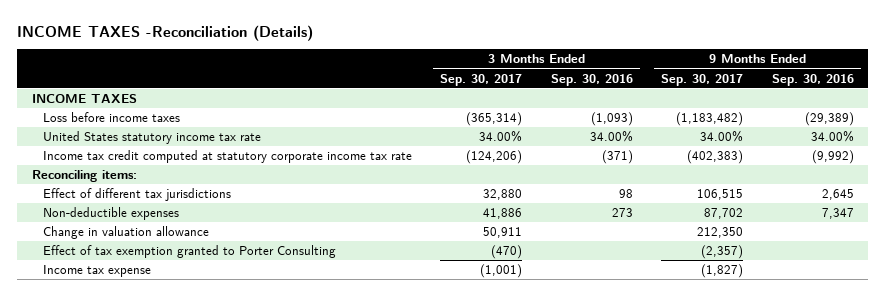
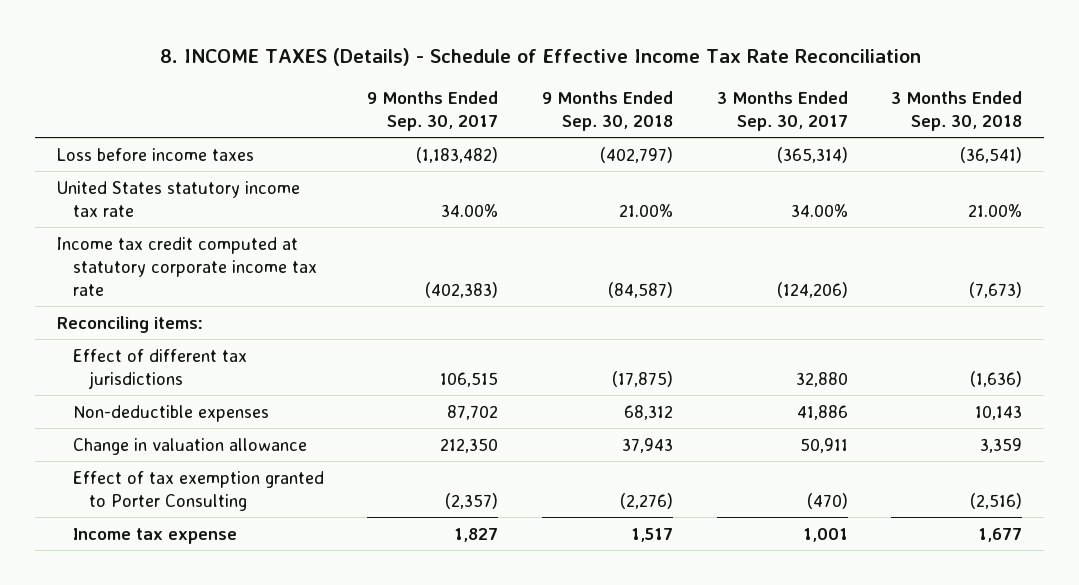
[17,24,314,41] INCOME TAXES -Reconciliation (Details) -> [159,47,921,66] 8. INCOME TAXES (Details) - Schedule of Effective Income Tax Rate Reconciliation
[550,73,633,86] Sep. 30, 2016 -> none
[771,73,854,86] Sep. 30, 2016 -> none
none -> [542,90,674,131] 9 Months Ended Sep. 30, 2018
none -> [891,90,1023,131] 3 Months Ended Sep. 30, 2018
[31,93,137,104] INCOME TAXES -> none
[480,264,523,279] (1,001) -> [802,527,848,542] 1,001
[701,264,744,279] (1,827) -> [454,527,499,542] 1,827

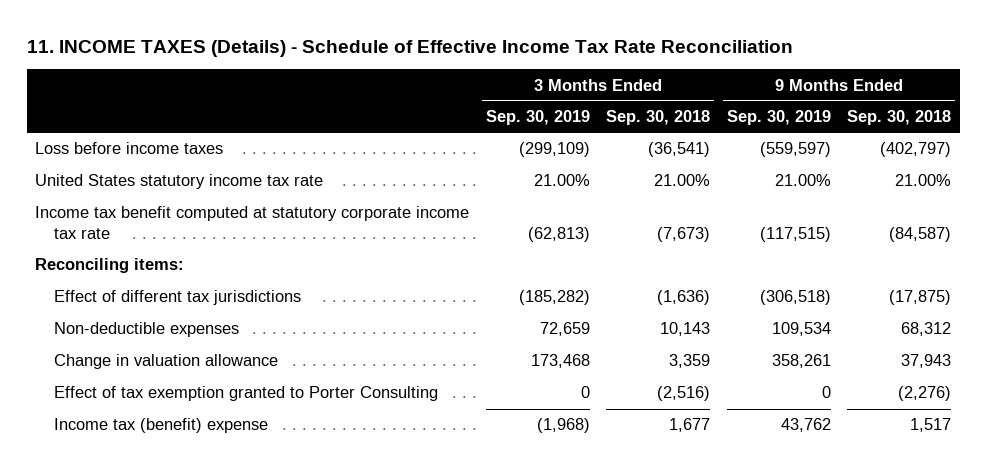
[159,47,921,66] 8. INCOME TAXES (Details) - Schedule of Effective Income Tax Rate Reconciliation -> [26,39,793,57] 11. INCOME TAXES (Details) - Schedule of Effective Income Tax Rate Reconciliation
[367,90,499,131] 9 Months Ended Sep. 30, 2017 -> none
[716,90,848,131] 3 Months Ended Sep. 30, 2017 -> none
none -> [485,110,590,126] Sep. 30, 2019
none -> [726,110,831,126] Sep. 30, 2019
[56,236,317,296] Income tax credit computed at statutory corporate income tax rate -> [35,206,470,239] Income tax benefit computed at statutory corporate income tax rate
[72,527,237,544] Income tax expense -> [53,418,268,434] Income tax (benefit) expense

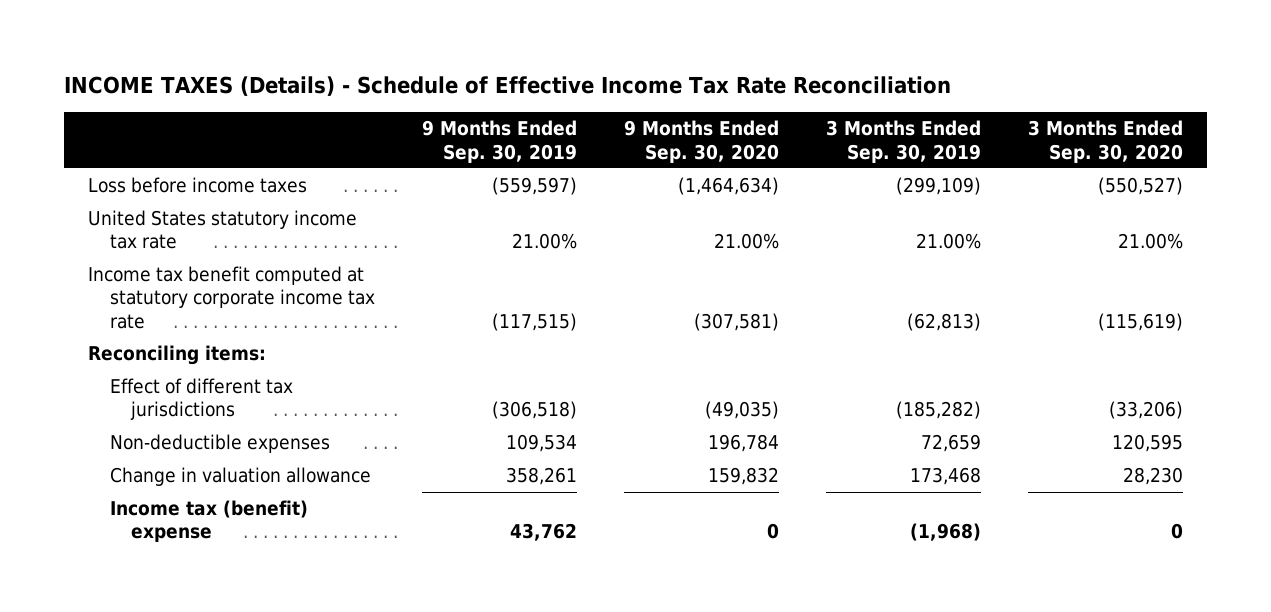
[26,39,793,57] 11. INCOME TAXES (Details) - Schedule of Effective Income Tax Rate Reconciliation -> [64,76,952,97] INCOME TAXES (Details) - Schedule of Effective Income Tax Rate Reconciliation
[606,110,711,126] Sep. 30, 2018 -> none
[847,110,952,126] Sep. 30, 2018 -> none
none -> [623,120,779,163] 9 Months Ended Sep. 30, 2020
none -> [1027,120,1183,163] 3 Months Ended Sep. 30, 2020
[53,386,438,402] Effect of tax exemption granted to Porter Consulting -> none

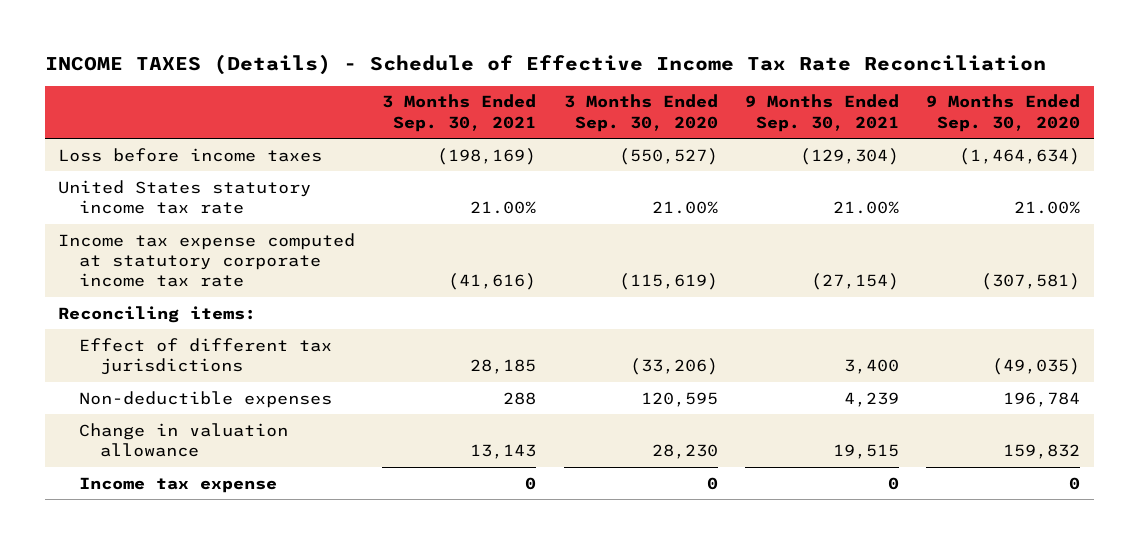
[421,120,577,163] 9 Months Ended Sep. 30, 2019 -> none
[825,120,981,163] 3 Months Ended Sep. 30, 2019 -> none
none -> [382,94,537,132] 3 Months Ended Sep. 30, 2021
none -> [744,94,899,132] 9 Months Ended Sep. 30, 2021
[87,266,375,329] Income tax benefit computed at statutory corporate income tax rate -> [58,232,356,288] Income tax expense computed at statutory corporate income tax rate
[109,500,308,543] Income tax (benefit) expense -> [79,476,278,493] Income tax expense

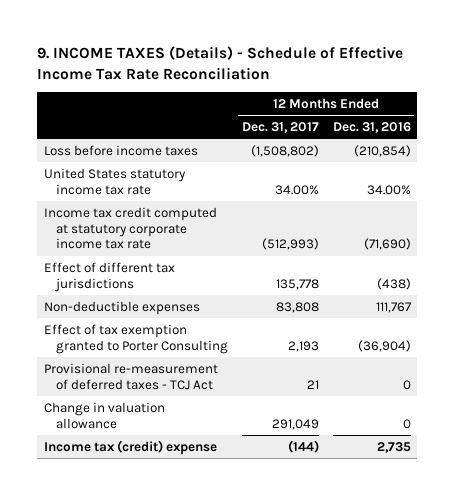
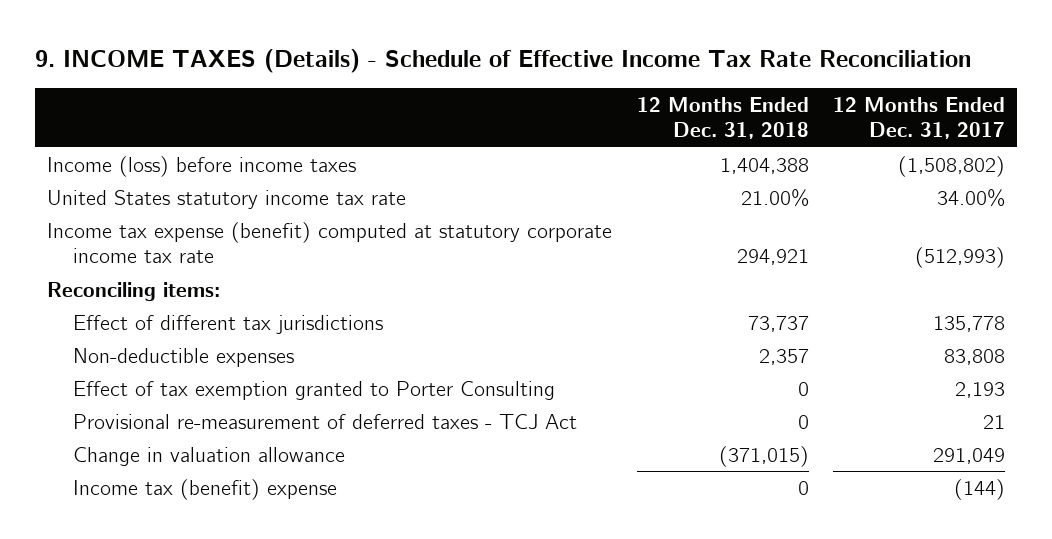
[332,122,411,134] Dec. 31, 2016 -> none
none -> [636,96,809,140] 12 Months Ended Dec. 31, 2018
[43,144,198,156] Loss before income taxes -> [47,155,357,177] Income (loss) before income taxes
[43,206,217,250] Income tax credit computed at statutory corporate income tax rate -> [47,221,613,264] Income tax expense (benefit) computed at statutory corporate income tax rate
none -> [47,281,221,301] Reconciling items:
[43,439,217,455] Income tax (credit) expense -> [72,478,337,500] Income tax (benefit) expense

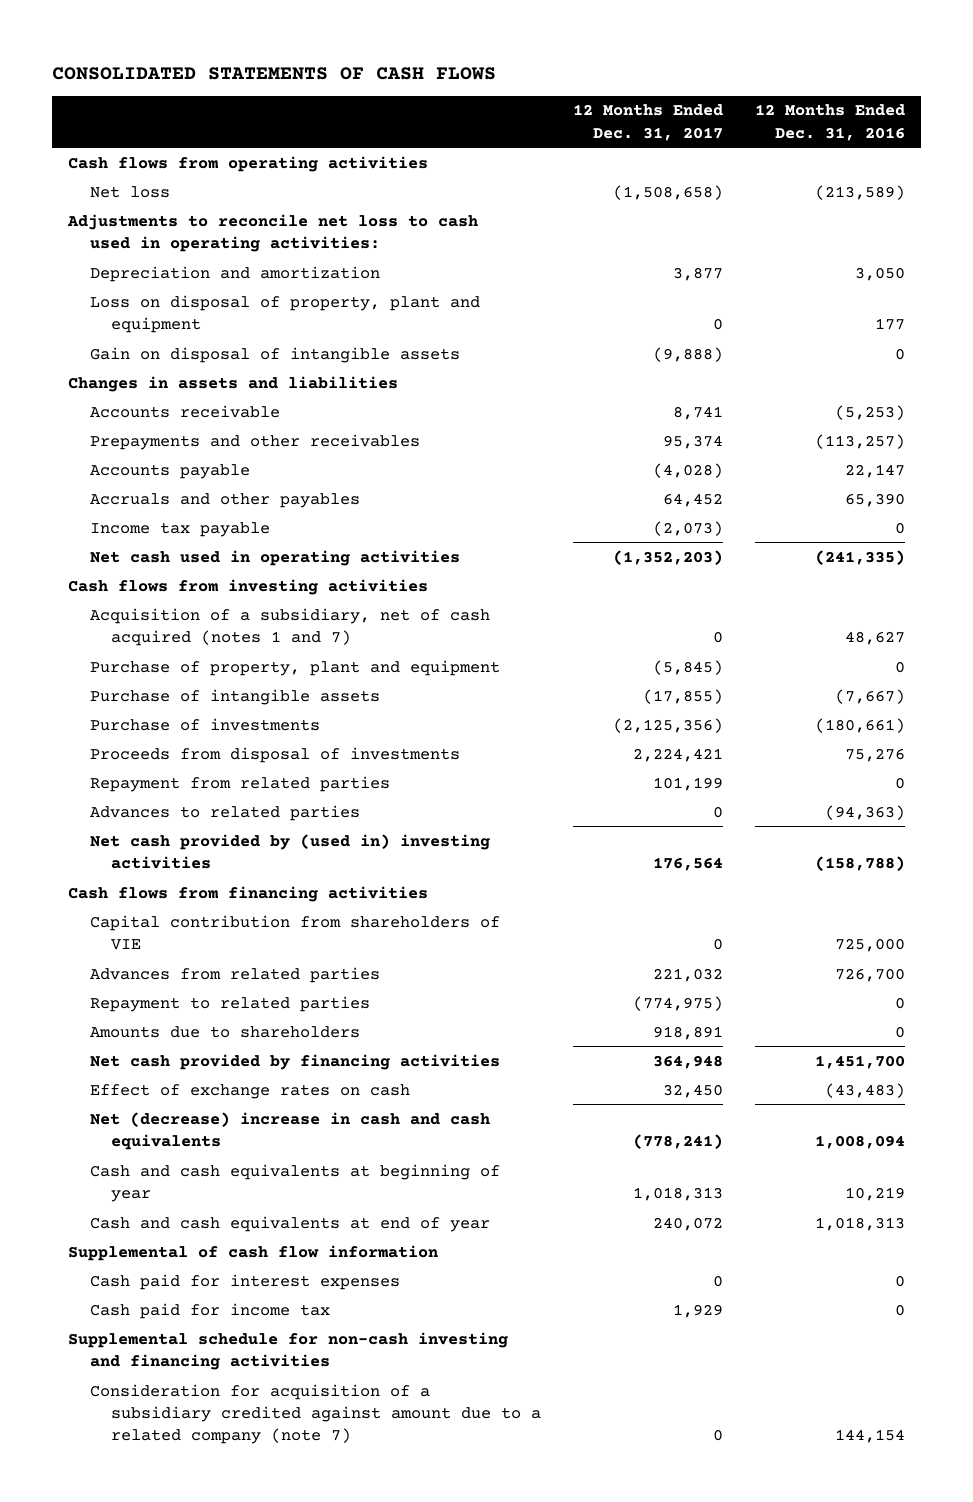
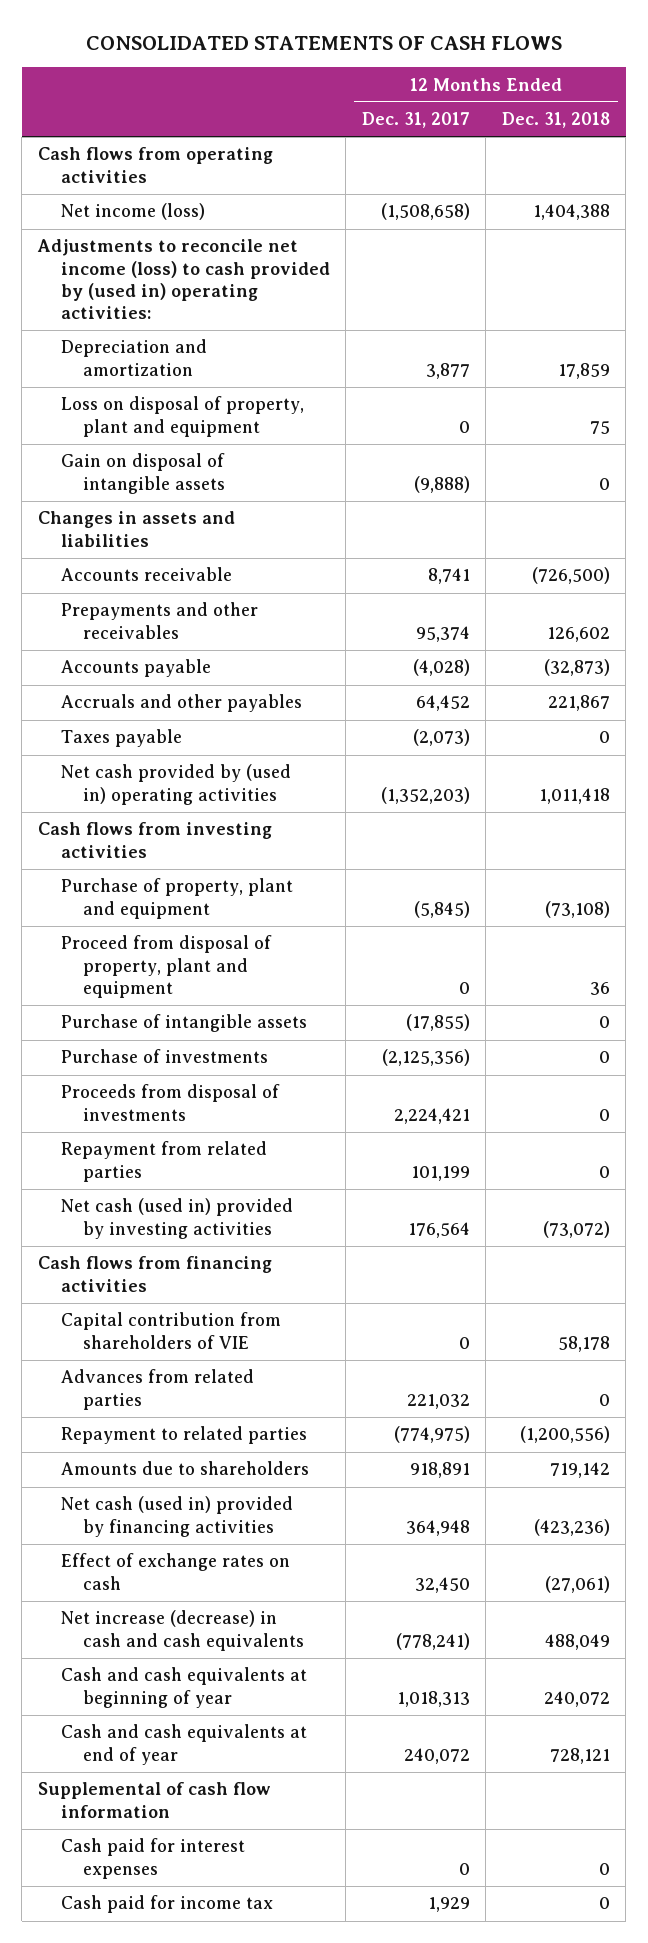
[755,104,906,141] 12 Months Ended Dec. 31, 2016 -> none
none -> [501,112,610,129] Dec. 31, 2018
[89,185,170,198] Net loss -> [60,203,205,221] Net income (loss)
[66,213,478,252] Adjustments to reconcile net loss to cash used in operating activities: -> [36,239,330,319] Adjustments to reconcile net income (loss) to cash provided by (used in) operating activities:
[89,521,270,537] Income tax payable -> [60,729,182,748] Taxes payable
[89,549,460,566] Net cash used in operating activities -> [60,764,291,805] Net cash provided by (used in) operating activities
[89,607,490,646] Acquisition of a subsidiary, net of cash acquired (notes 1 and 7) -> none
none -> [60,935,272,998] Proceed from disposal of property, plant and equipment
[89,804,360,821] Advances to related parties -> none
[89,833,490,869] Net cash provided by (used in) investing activities -> [60,1198,293,1239] Net cash (used in) provided by investing activities
[89,1053,500,1070] Net cash provided by financing activities -> [60,1496,293,1537] Net cash (used in) provided by financing activities
[89,1111,490,1150] Net (decrease) increase in cash and cash equivalents -> [60,1610,305,1651] Net increase (decrease) in cash and cash equivalents
[67,1331,508,1370] Supplemental schedule for non-cash investing and financing activities -> none
[89,1383,542,1444] Consideration for acquisition of a subsidiary credited against amount due to a related company (note 7) -> none

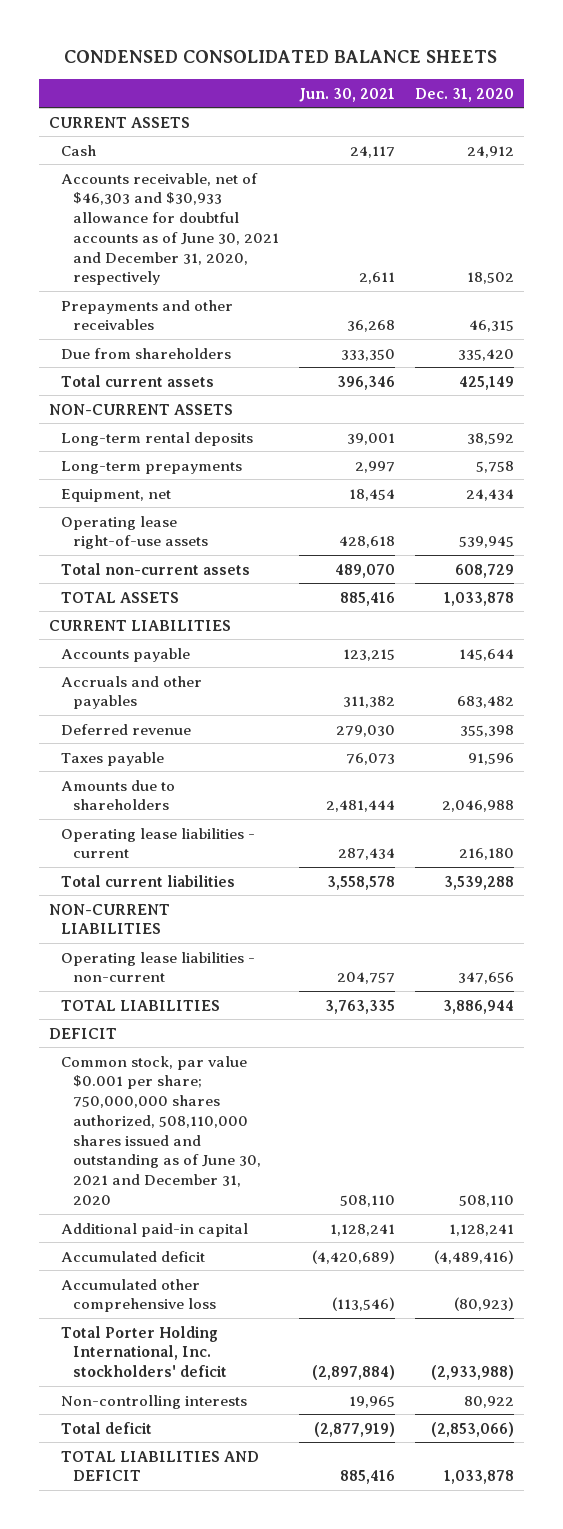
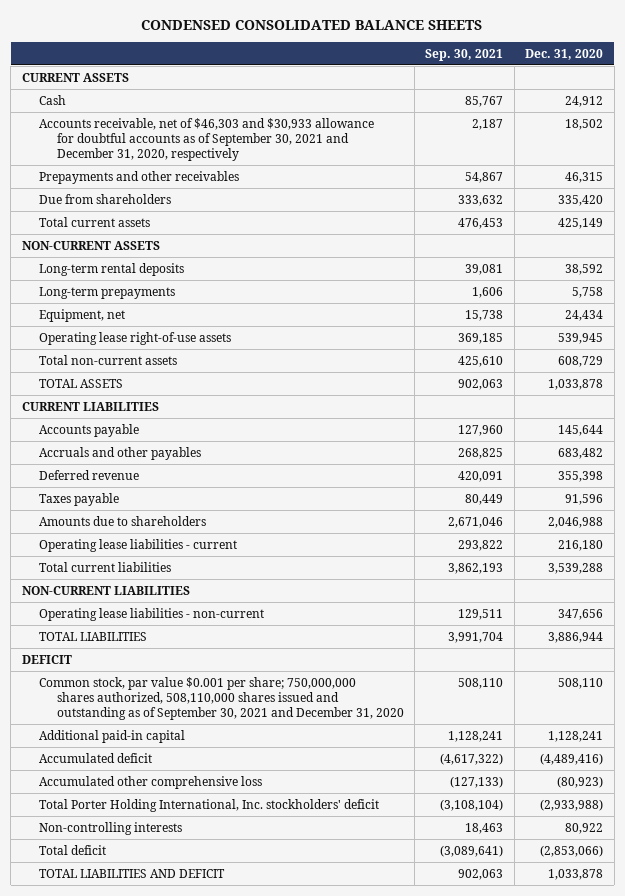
[298,87,395,102] Jun. 30, 2021 -> none
none -> [425,48,504,61] Sep. 30, 2021
[61,172,280,286] Accounts receivable, net of $46,303 and $30,933 allowance for doubtful accounts as of June 30, 2021 and December 31, 2020, respectively -> [39,118,375,161] Accounts receivable, net of $46,303 and $30,933 allowance for doubtful accounts as of September 30, 2021 and December 31, 2020, respectively
[61,1055,262,1205] Common stock, par value $0.001 per share; 750,000,000 shares authorized, 508,110,000 shares issued and outstanding as of June 30, 2021 and December 31, 2020 -> [39,677,404,720] Common stock, par value $0.001 per share; 750,000,000 shares authorized, 508,110,000 shares issued and outstanding as of September 30, 2021 and December 31, 2020

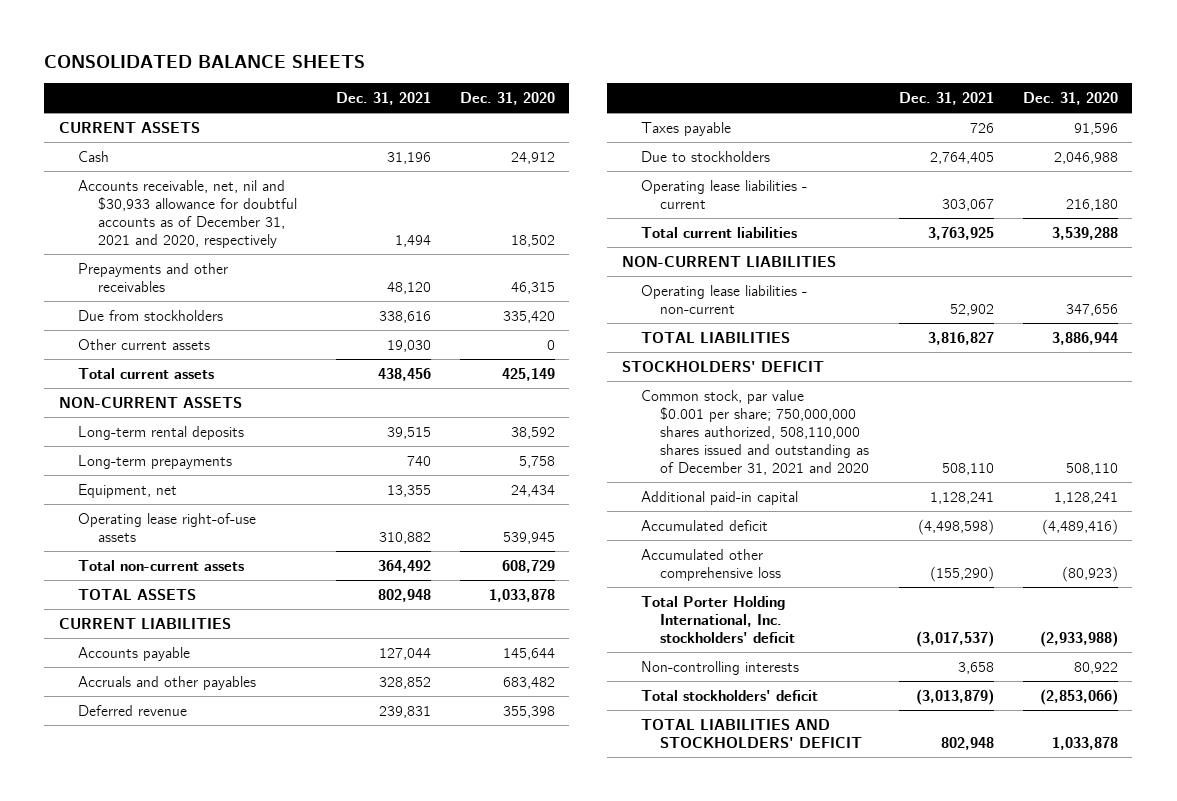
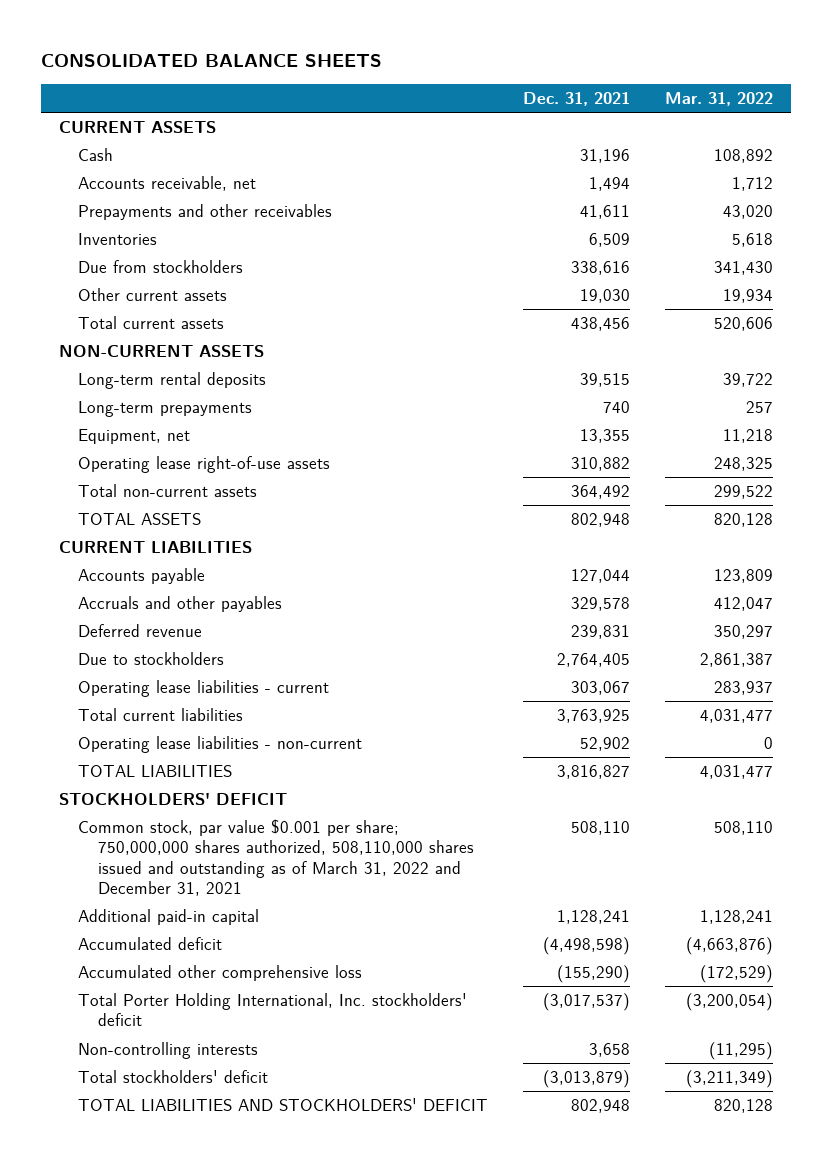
[459,91,555,105] Dec. 31, 2020 -> none
none -> [665,92,774,107] Mar. 31, 2022
[78,179,297,249] Accounts receivable, net, nil and $30,933 allowance for doubtful accounts as of December 31, 2021 and 2020, respectively -> [78,176,257,192] Accounts receivable, net
[386,281,431,294] 48,120 -> [580,205,631,220] 41,611
none -> [78,233,158,246] Inventories
[378,676,431,689] 328,852 -> [571,597,631,612] 329,578
[641,121,732,136] Taxes payable -> none
[621,255,836,267] NON-CURRENT LIABILITIES -> none
[641,389,870,476] Common stock, par value $0.001 per share; 750,000,000 shares authorized, 508,110,000 shares issued and outstanding as of December 31, 2021 and 2020 -> [78,819,474,896] Common stock, par value $0.001 per share; 750,000,000 shares authorized, 508,110,000 shares issued and outstanding as of March 31, 2022 and December 31, 2021

